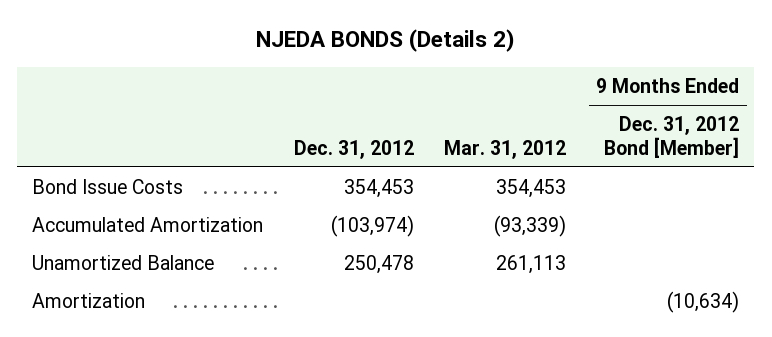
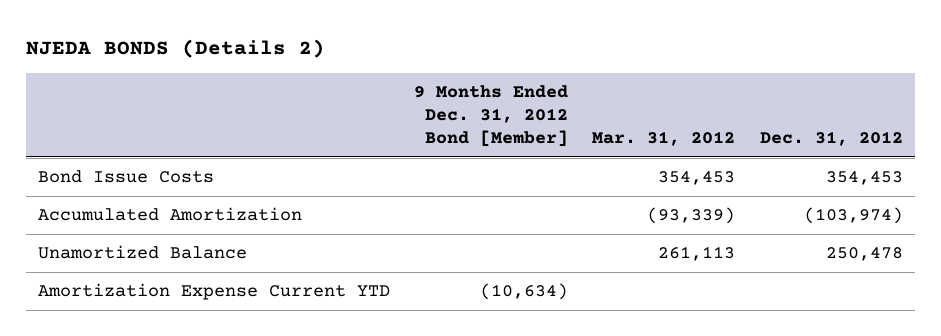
[32,292,146,308] Amortization -> [38,283,391,301] Amortization Expense Current YTD

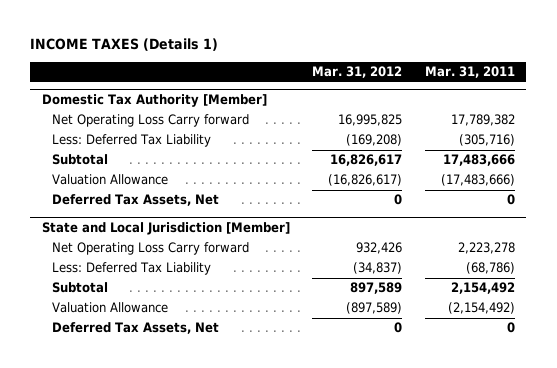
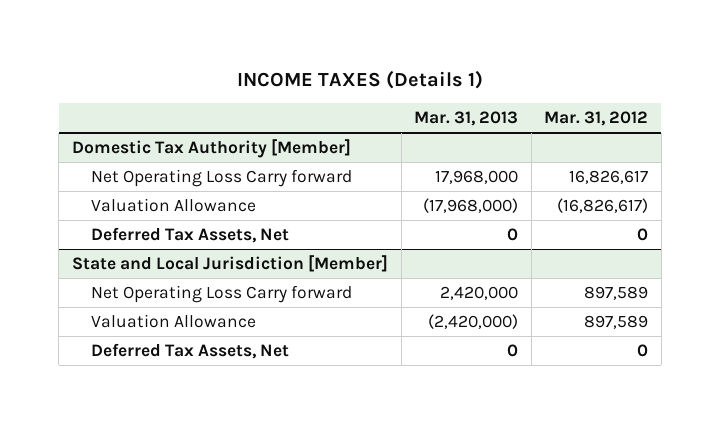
[424,65,515,78] Mar. 31, 2011 -> none
none -> [414,111,519,127] Mar. 31, 2013
[51,134,211,148] Less: Deferred Tax Liability -> none
[51,154,108,166] Subtotal -> none
[338,114,403,127] 16,995,825 -> [569,169,649,184] 16,826,617
[51,262,211,276] Less: Deferred Tax Liability -> none
[51,282,108,294] Subtotal -> none
[356,242,403,255] 932,426 -> [584,285,649,300] 897,589
[346,302,403,315] (897,589) -> [584,314,649,329] 897,589

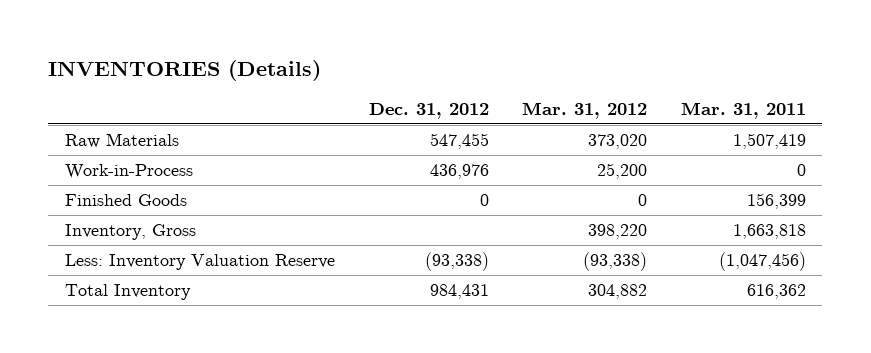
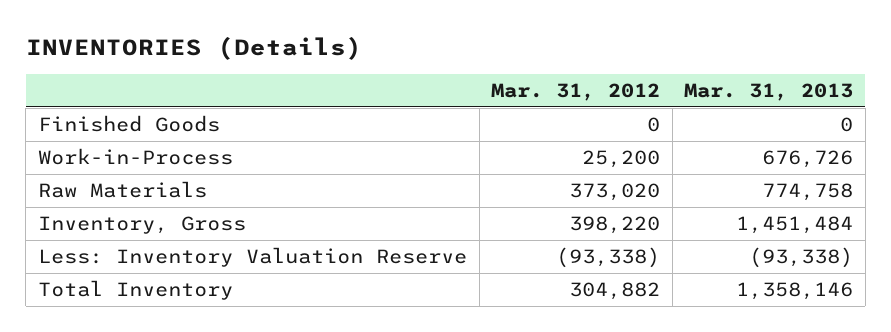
[368,102,489,119] Dec. 31, 2012 -> none
[680,101,806,119] Mar. 31, 2011 -> none
none -> [684,83,854,102] Mar. 31, 2013
[65,164,194,180] Work-in-Process -> [38,147,234,165] Work-in-Process
[65,133,180,149] Raw Materials -> [38,180,208,198] Raw Materials

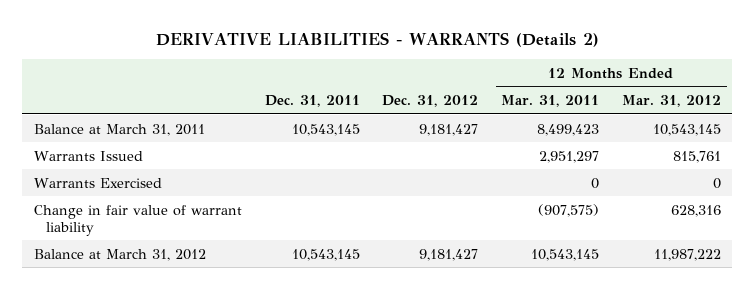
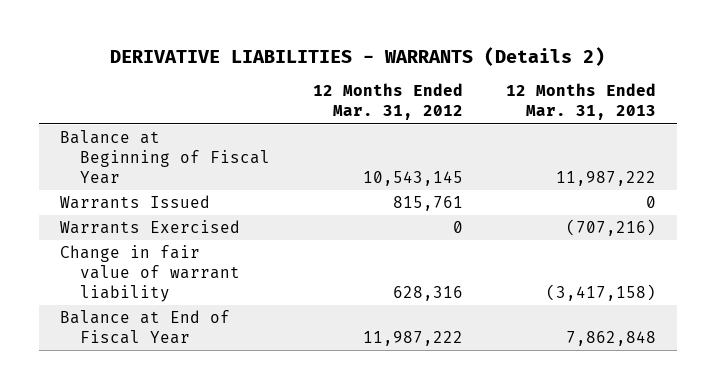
[264,95,360,108] Dec. 31, 2011 -> none
[382,95,479,108] Dec. 31, 2012 -> none
[501,95,600,108] Mar. 31, 2011 -> none
none -> [505,83,656,121] 12 Months Ended Mar. 31, 2013
[33,123,205,136] Balance at March 31, 2011 -> [60,129,271,184] Balance at Beginning of Fiscal Year
[33,248,206,261] Balance at March 31, 2012 -> [60,309,231,344] Balance at End of Fiscal Year

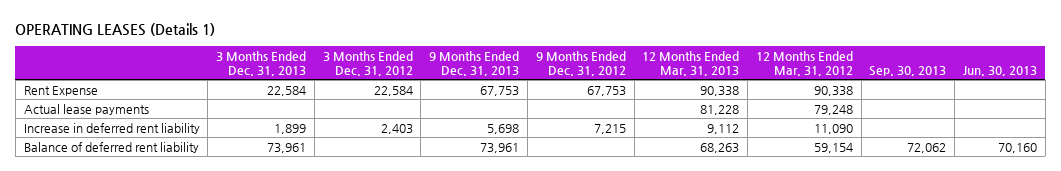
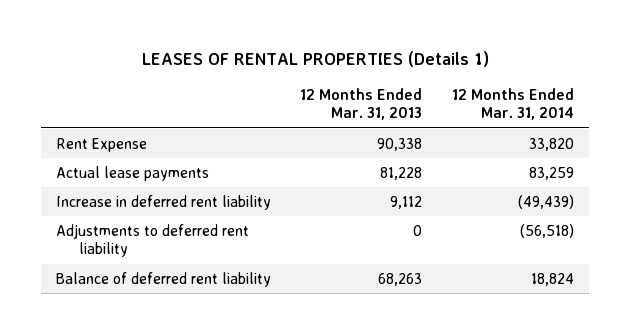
[15,23,216,37] OPERATING LEASES (Details 1) -> [141,50,489,67] LEASES OF RENTAL PROPERTIES (Details 1)
[216,50,307,77] 3 Months Ended Dec. 31, 2013 -> none
[322,50,413,77] 3 Months Ended Dec. 31, 2012 -> none
[429,50,520,77] 9 Months Ended Dec. 31, 2013 -> none
[535,50,626,77] 9 Months Ended Dec. 31, 2012 -> none
[755,50,853,77] 12 Months Ended Mar. 31, 2012 -> none
[869,66,947,77] Sep. 30, 2013 -> none
[962,66,1037,77] Jun. 30, 2013 -> none
none -> [451,87,574,121] 12 Months Ended Mar. 31, 2014
none -> [55,223,249,258] Adjustments to deferred rent liability

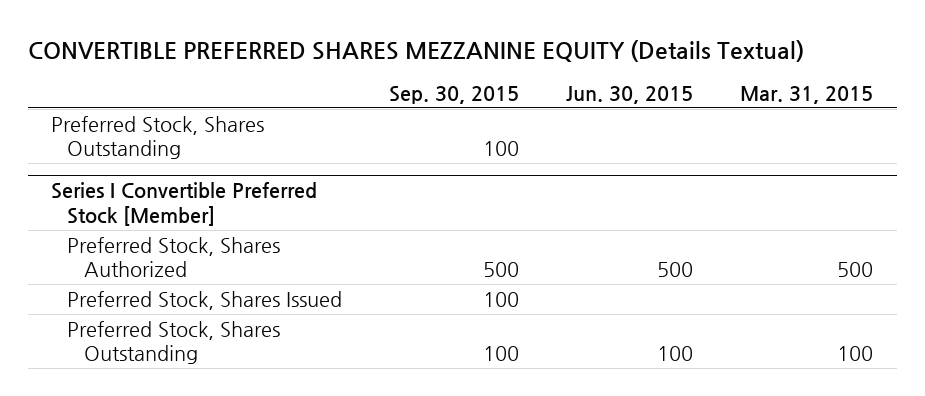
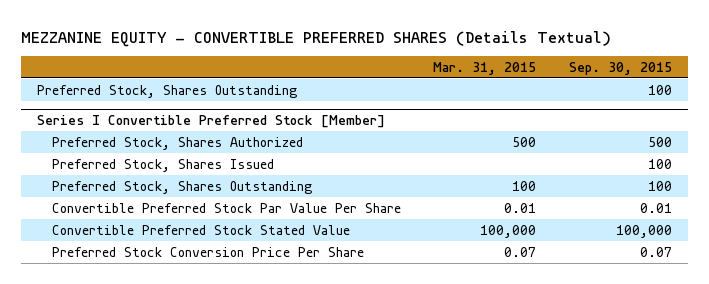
[27,40,804,63] CONVERTIBLE PREFERRED SHARES MEZZANINE EQUITY (Details Textual) -> [21,30,612,47] MEZZANINE EQUITY - CONVERTIBLE PREFERRED SHARES (Details Textual)
[566,85,694,104] Jun. 30, 2015 -> none
none -> [51,202,401,213] Convertible Preferred Stock Par Value Per Share
none -> [51,224,350,235] Convertible Preferred Stock Stated Value
none -> [51,246,364,257] Preferred Stock Conversion Price Per Share

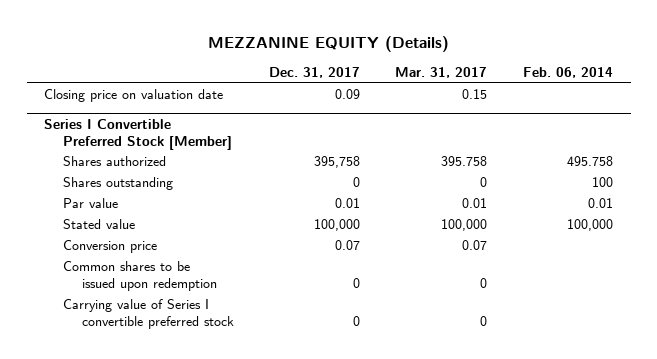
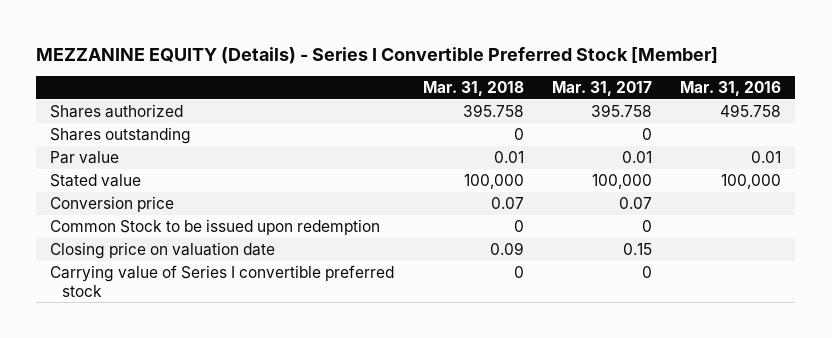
[207,35,449,52] MEZZANINE EQUITY (Details) -> [36,46,719,64] MEZZANINE EQUITY (Details) - Series I Convertible Preferred Stock [Member]
[269,66,361,78] Dec. 31, 2017 -> none
[522,66,613,78] Feb. 06, 2014 -> none
none -> [422,81,524,97] Mar. 31, 2018
none -> [680,81,782,97] Mar. 31, 2016
[44,118,233,150] Series I Convertible Preferred Stock [Member] -> none
[63,261,217,292] Common shares to be issued upon redemption -> [50,219,381,236] Common Stock to be issued upon redemption
[44,89,224,103] Closing price on valuation date -> [50,242,276,260] Closing price on valuation date

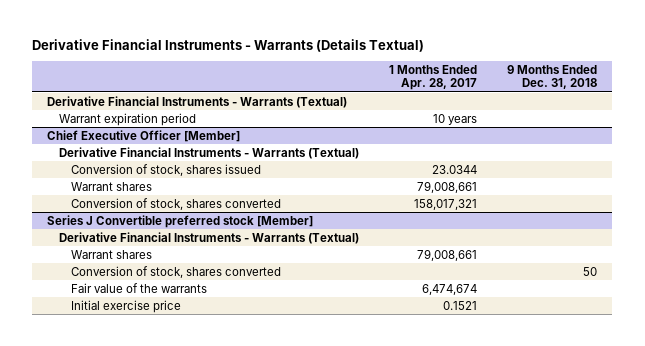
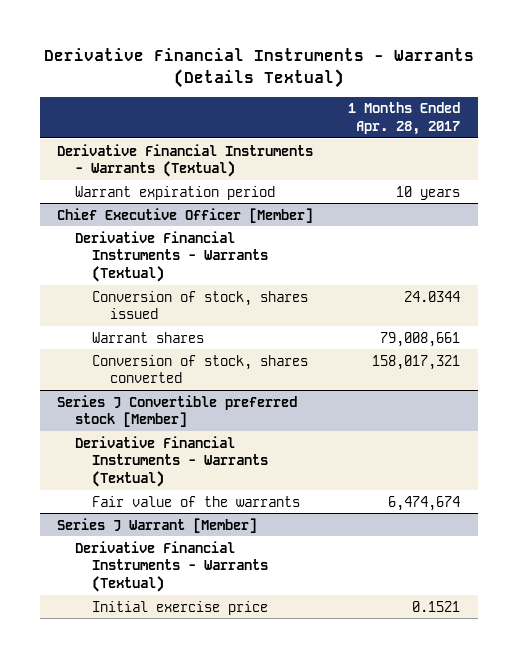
[507,65,598,90] 9 Months Ended Dec. 31, 2018 -> none
[432,164,478,174] 23.0344 -> [404,290,461,302] 24.0344
[70,249,152,259] Warrant shares -> none
[70,265,281,278] Conversion of stock, shares converted -> none
none -> [57,517,258,533] Series J Warrant [Member]
none -> [74,540,269,593] Derivative Financial Instruments - Warrants (Textual)

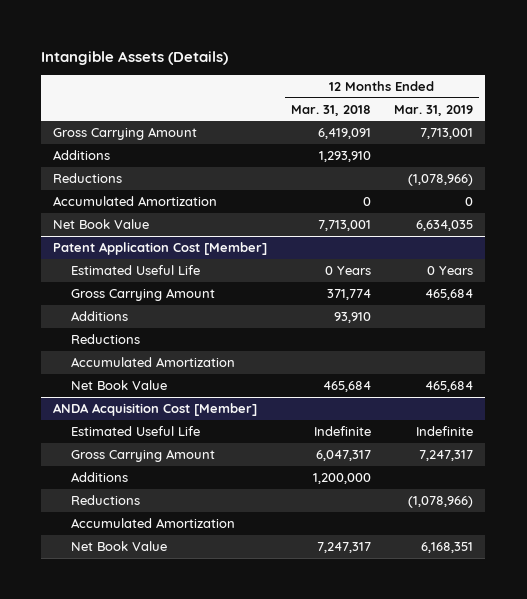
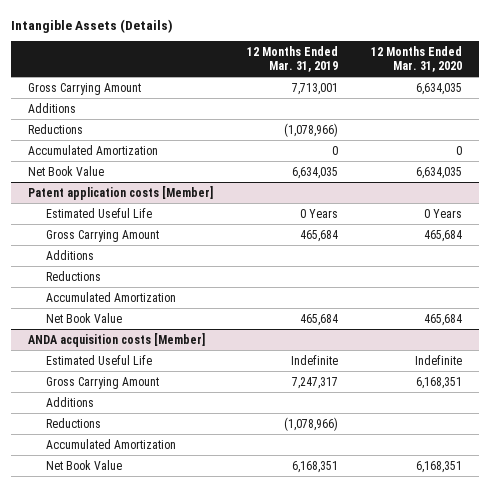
[290,104,371,116] Mar. 31, 2018 -> none
none -> [371,46,463,72] 12 Months Ended Mar. 31, 2020
[53,242,268,256] Patent Application Cost [Member] -> [28,185,214,200] Patent application costs [Member]
[53,403,258,417] ANDA Acquisition Cost [Member] -> [28,332,206,347] ANDA acquisition costs [Member]

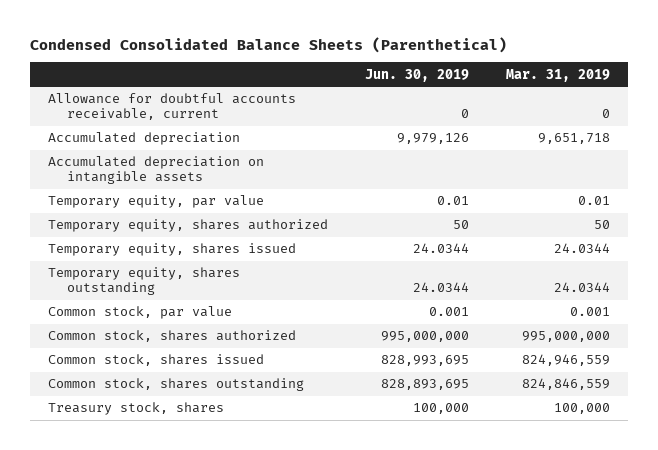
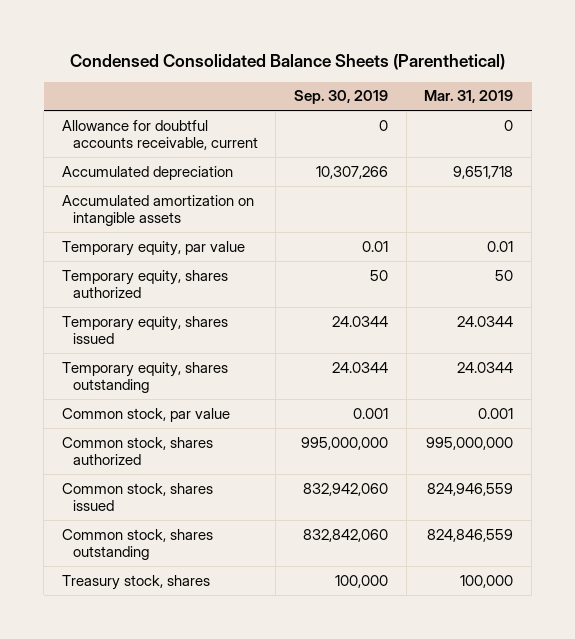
[364,68,469,82] Jun. 30, 2019 -> none
none -> [294,90,389,105] Sep. 30, 2019
[48,156,265,185] Accumulated depreciation on intangible assets -> [62,194,255,226] Accumulated amortization on intangible assets

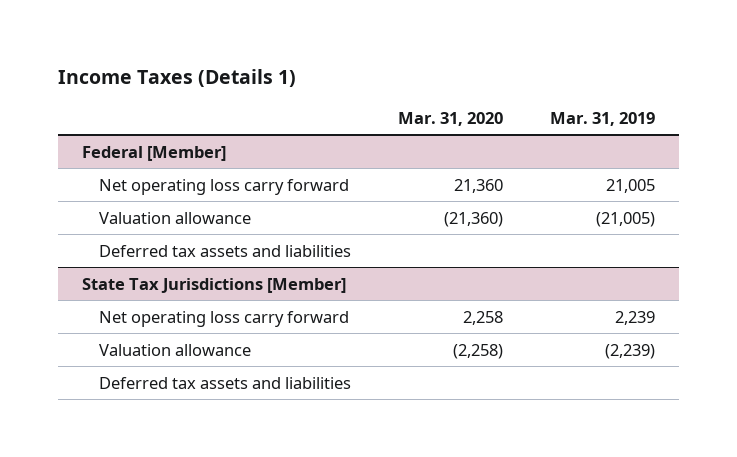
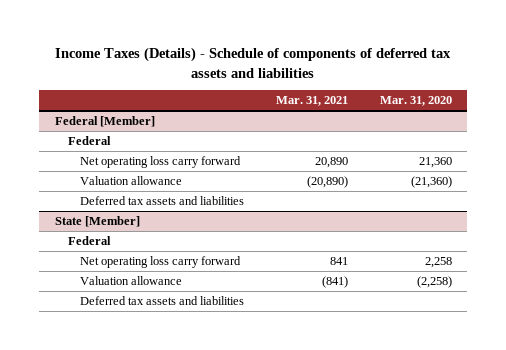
[58,69,297,88] Income Taxes (Details 1) -> [55,47,452,78] Income Taxes (Details) - Schedule of components of deferred tax assets and liabilities
[550,111,656,126] Mar. 31, 2019 -> none
none -> [275,96,348,107] Mar. 31, 2021
none -> [67,136,111,146] Federal
[81,277,346,293] State Tax Jurisdictions [Member] -> [54,216,140,228] State [Member]
none -> [67,236,111,246] Federal

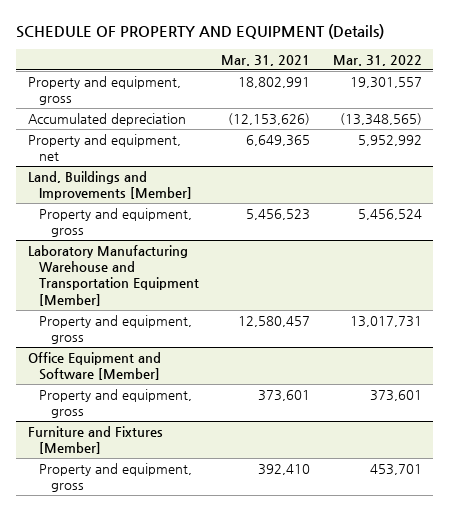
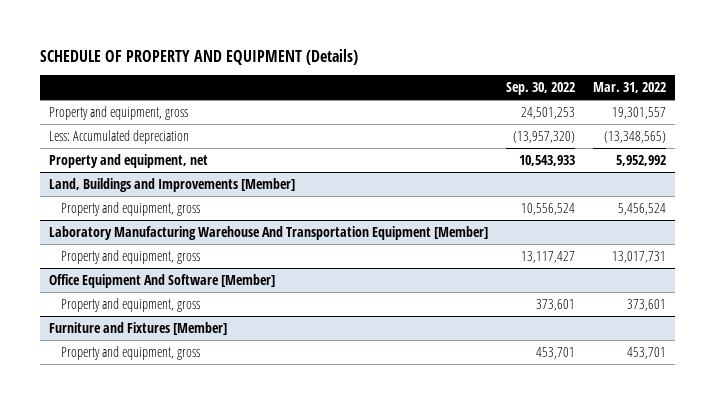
[221,54,311,66] Mar. 31, 2021 -> none
none -> [505,82,575,96] Sep. 30, 2022
[27,112,186,126] Accumulated depreciation -> [48,129,189,144] Less: Accumulated depreciation
[27,244,200,306] Laboratory Manufacturing Warehouse and Transportation Equipment [Member] -> [48,225,488,240] Laboratory Manufacturing Warehouse And Transportation Equipment [Member]
[27,351,161,381] Office Equipment and Software [Member] -> [48,273,275,288] Office Equipment And Software [Member]

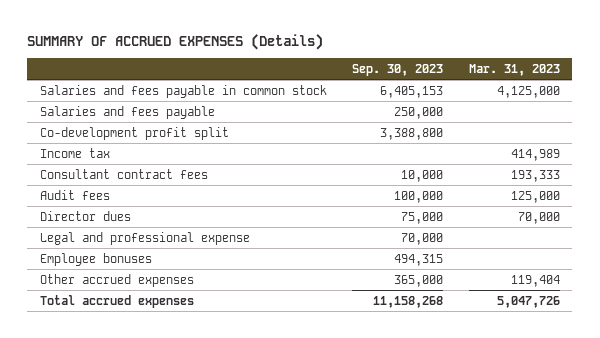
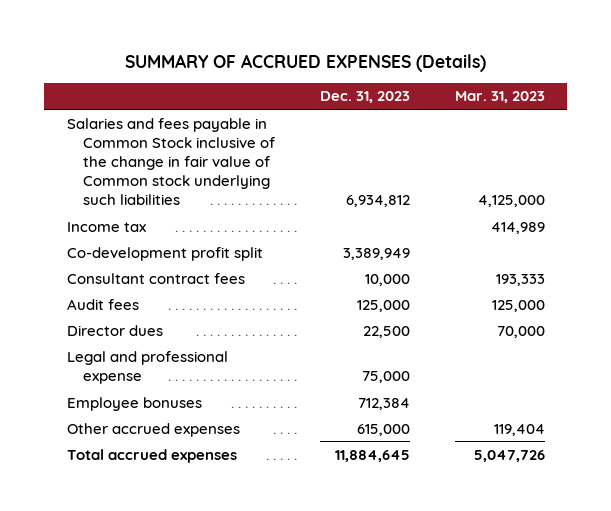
[352,63,444,76] Sep. 30, 2023 -> none
none -> [319,91,410,104] Dec. 31, 2023
[40,105,216,119] Salaries and fees payable -> none
[40,84,328,98] Salaries and fees payable in common stock -> [66,117,275,206] Salaries and fees payable in Common Stock inclusive of the change in fair value of Common stock underlying such liabilities
[40,126,230,140] Co-development profit split -> [66,246,263,261] Co-development profit split

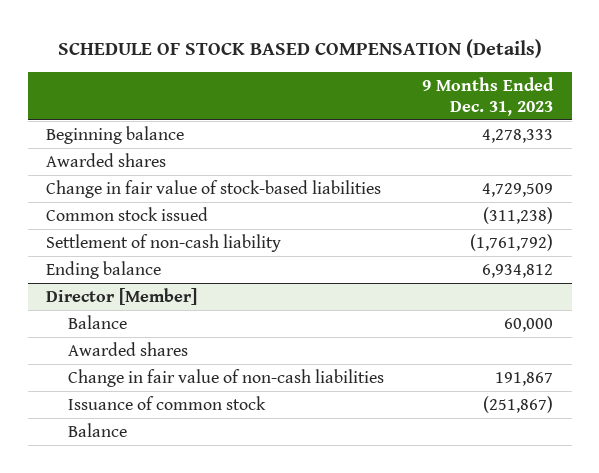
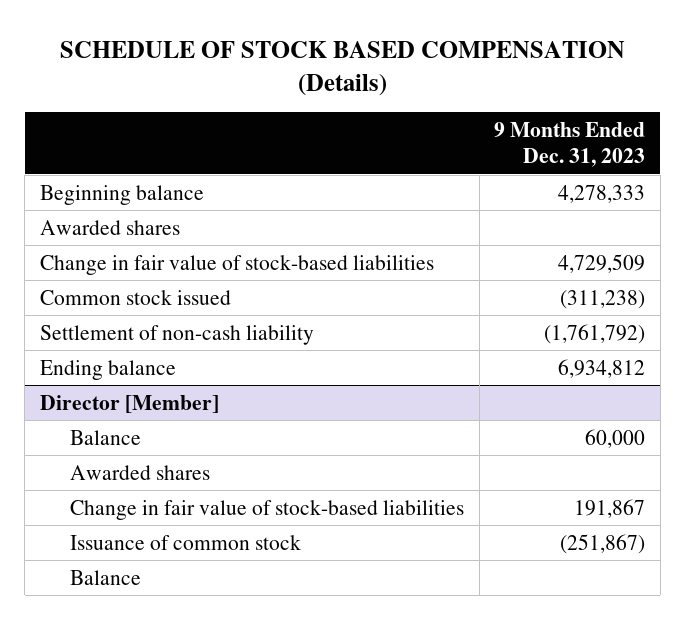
[67,368,384,387] Change in fair value of non-cash liabilities -> [70,499,465,520] Change in fair value of stock-based liabilities

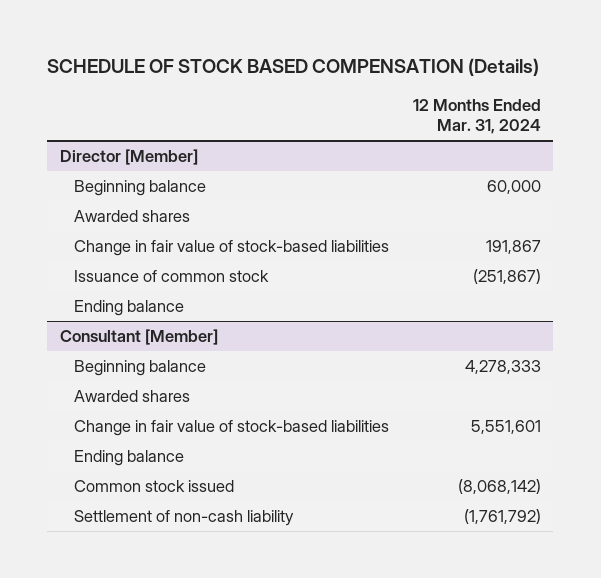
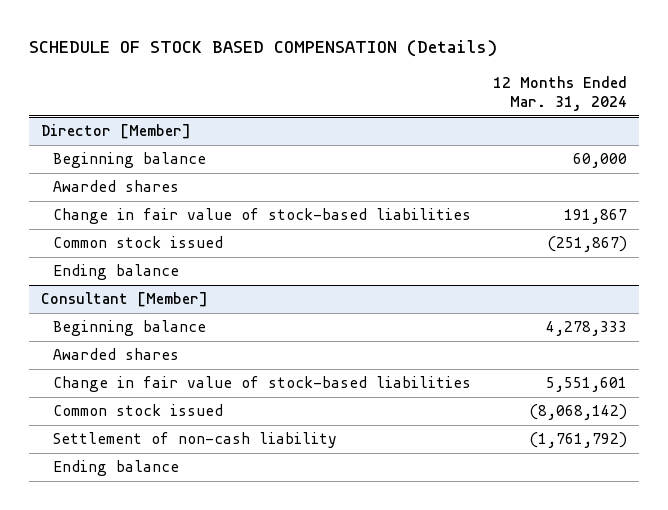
[73,270,269,283] Issuance of common stock -> [52,236,223,249] Common stock issued
[73,450,184,467] Ending balance -> [52,460,179,477] Ending balance

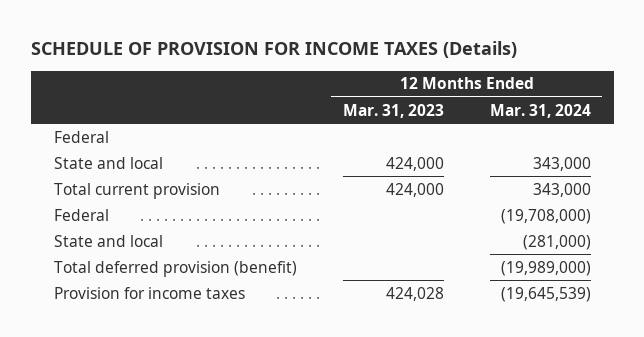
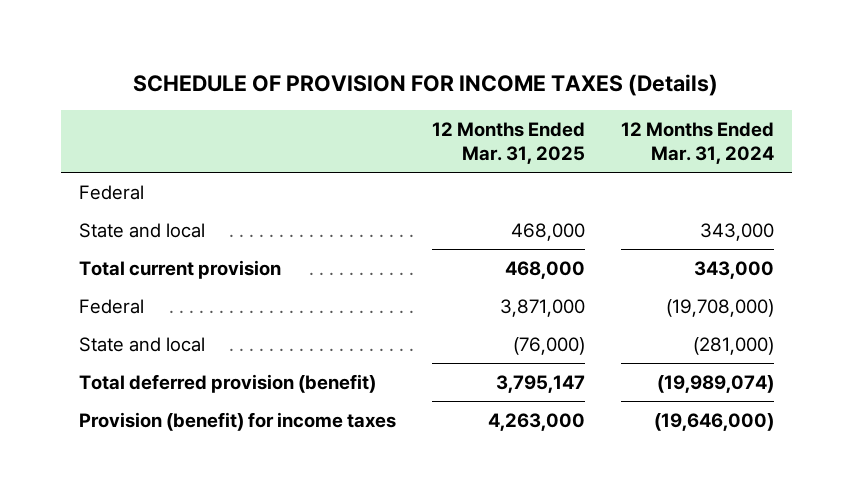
[342,103,444,118] Mar. 31, 2023 -> none
none -> [431,121,585,165] 12 Months Ended Mar. 31, 2025
[500,260,591,276] (19,989,000) -> [656,374,774,393] (19,989,074)
[53,286,245,299] Provision for income taxes -> [79,411,397,431] Provision (benefit) for income taxes
[500,286,591,302] (19,645,539) -> [653,412,774,431] (19,646,000)

